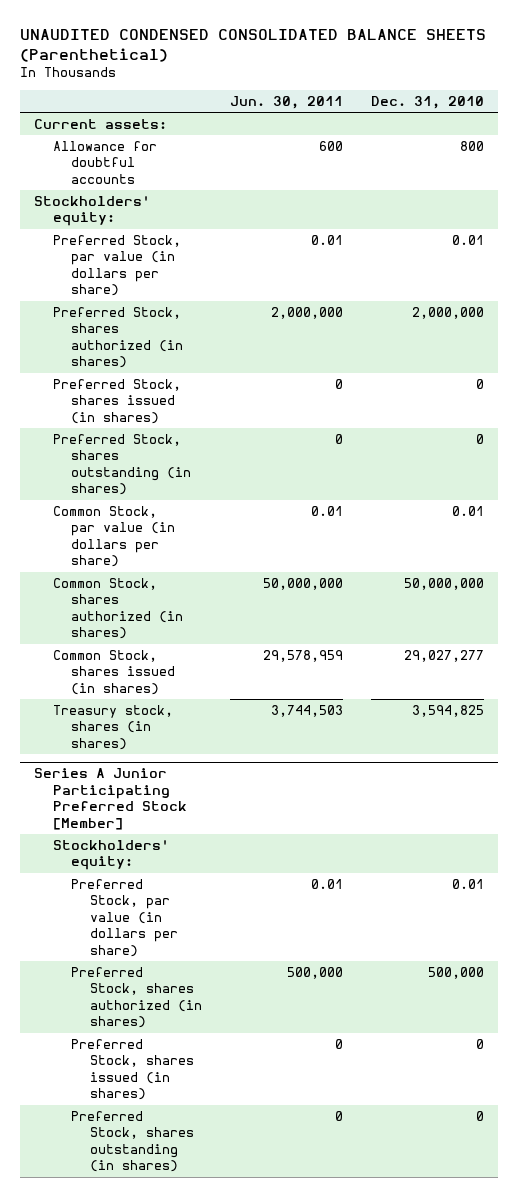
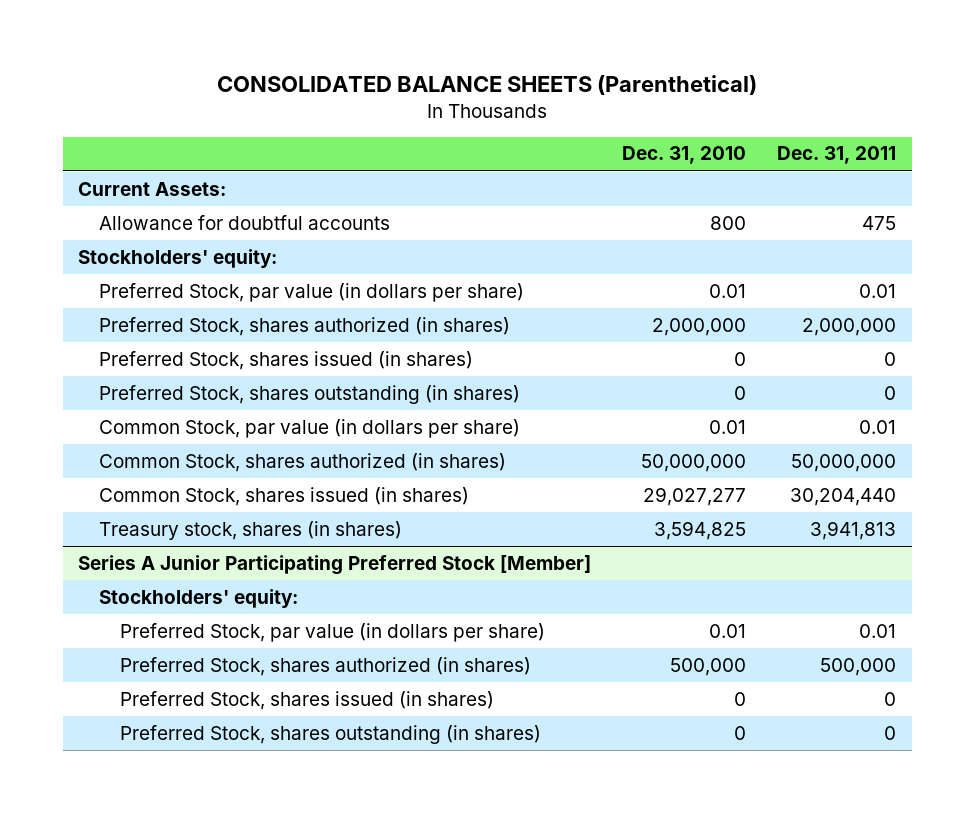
[20,28,487,62] UNAUDITED CONDENSED CONSOLIDATED BALANCE SHEETS (Parenthetical) -> [217,74,758,95] CONSOLIDATED BALANCE SHEETS (Parenthetical)
[229,95,343,109] Jun. 30, 2011 -> none
none -> [777,146,897,165] Dec. 31, 2011
[34,119,168,130] Current assets: -> [78,181,227,196] Current Assets:

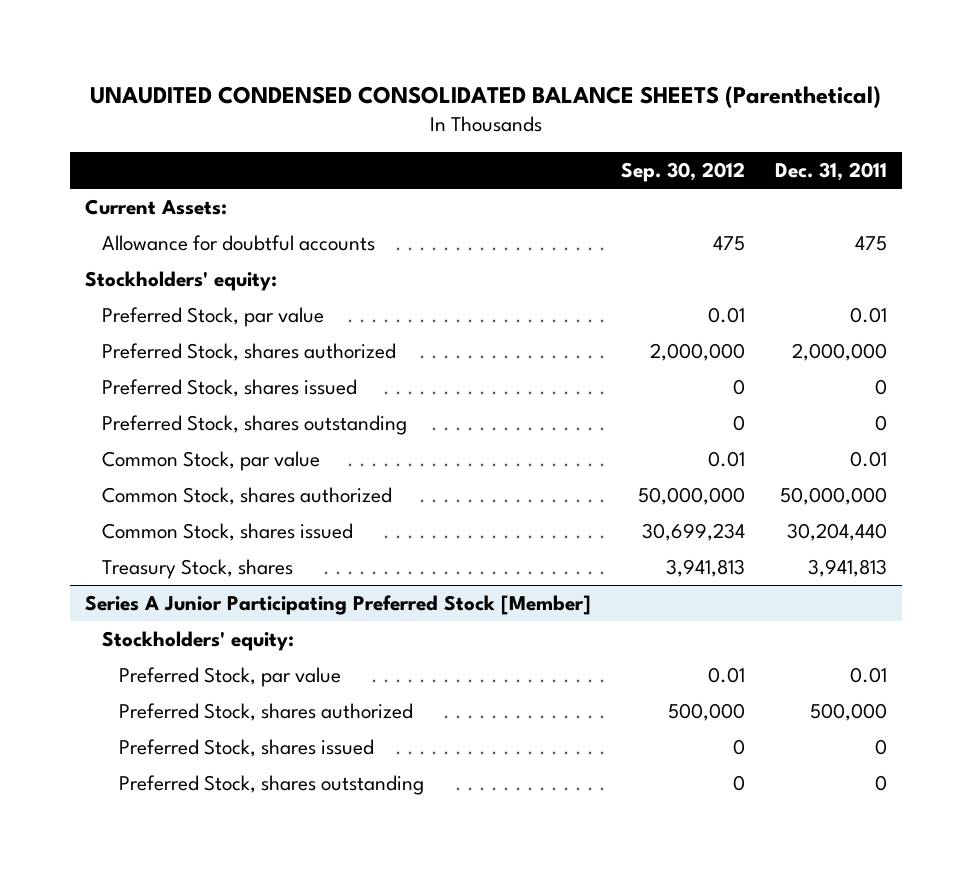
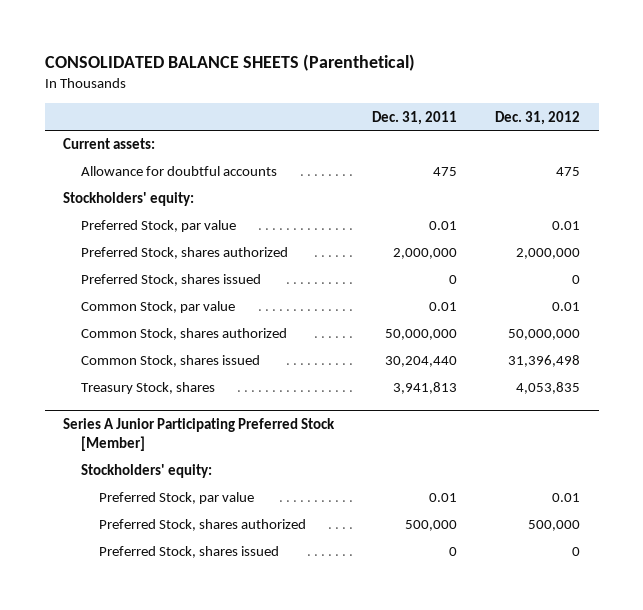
[90,86,882,109] UNAUDITED CONDENSED CONSOLIDATED BALANCE SHEETS (Parenthetical) -> [44,53,415,71] CONSOLIDATED BALANCE SHEETS (Parenthetical)
[621,162,746,183] Sep. 30, 2012 -> none
none -> [494,110,580,125] Dec. 31, 2012
[85,198,228,215] Current Assets: -> [63,138,156,150] Current assets:
[101,414,407,435] Preferred Stock, shares outstanding -> none
[118,774,424,795] Preferred Stock, shares outstanding -> none

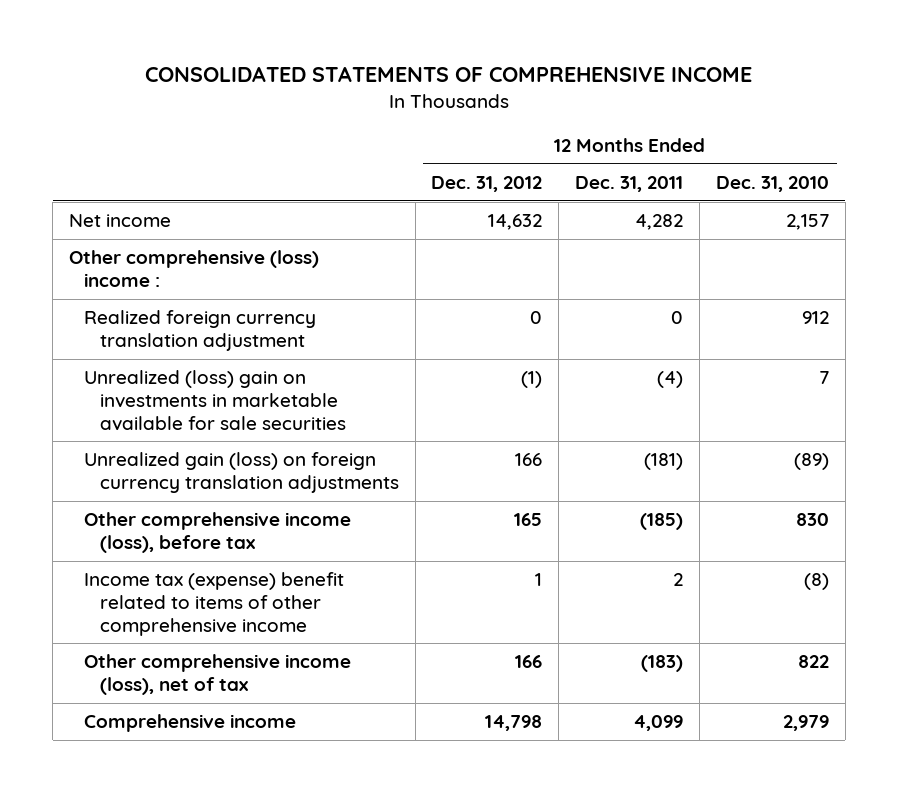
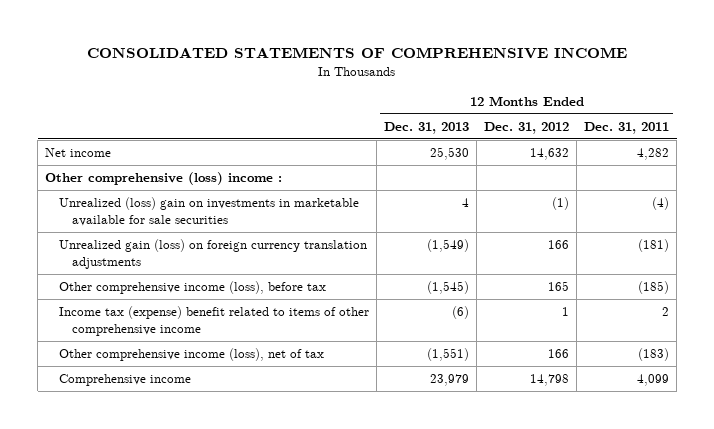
[715,176,829,193] Dec. 31, 2010 -> none
none -> [383,121,469,134] Dec. 31, 2013
[84,310,317,351] Realized foreign currency translation adjustment -> none

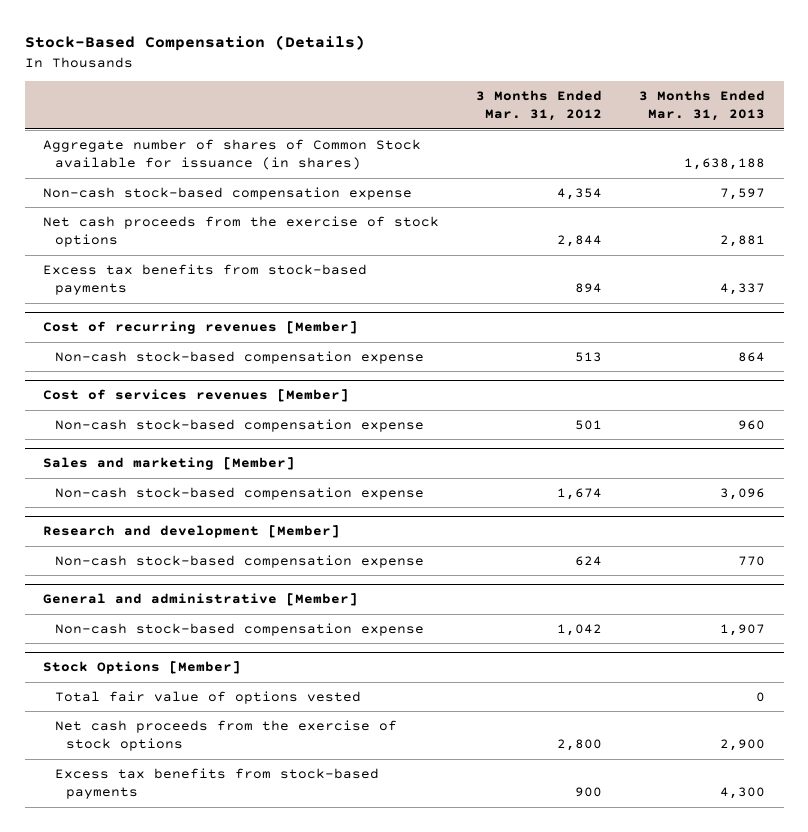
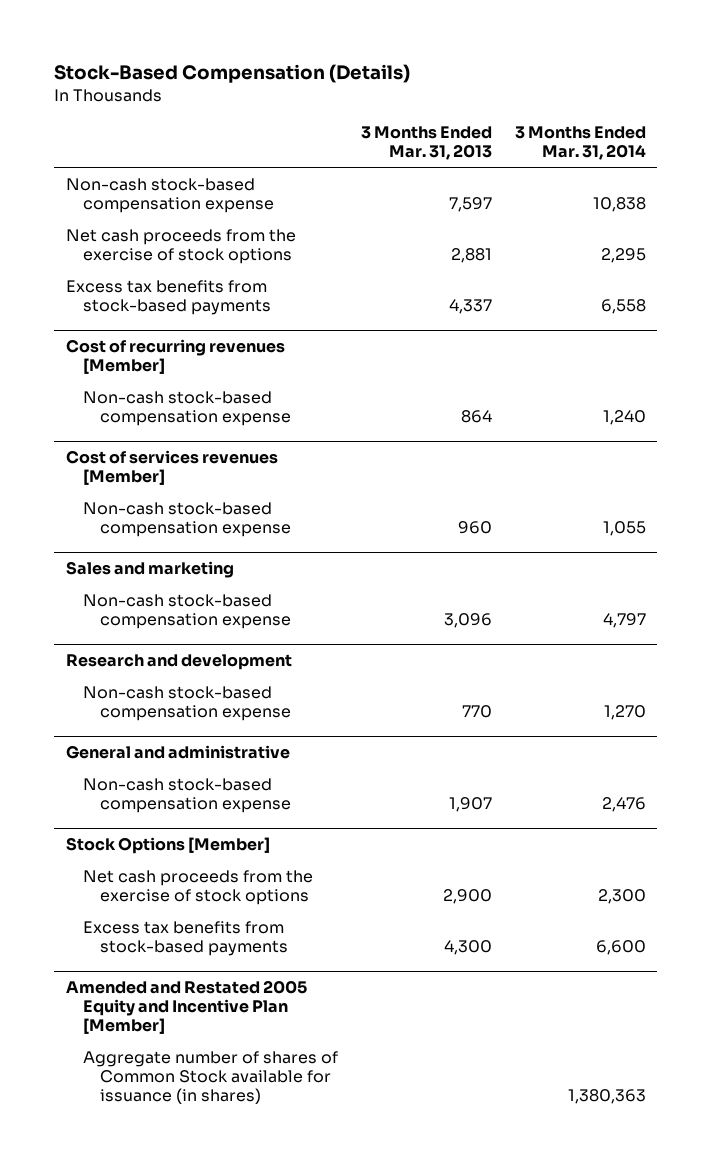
[476,90,603,122] 3 Months Ended Mar. 31, 2012 -> none
none -> [514,126,646,161] 3 Months Ended Mar. 31, 2014
[43,138,422,171] Aggregate number of shares of Common Stock available for issuance (in shares) -> none
[43,457,296,471] Sales and marketing [Member] -> [65,561,234,579] Sales and marketing
[43,525,341,539] Research and development [Member] -> [65,654,292,671] Research and development
[43,593,359,607] General and administrative [Member] -> [65,745,290,760] General and administrative
[54,690,361,704] Total fair value of options vested -> none
none -> [65,980,307,1035] Amended and Restated 2005 Equity and Incentive Plan [Member]
none -> [82,1050,338,1104] Aggregate number of shares of Common Stock available for issuance (in shares)

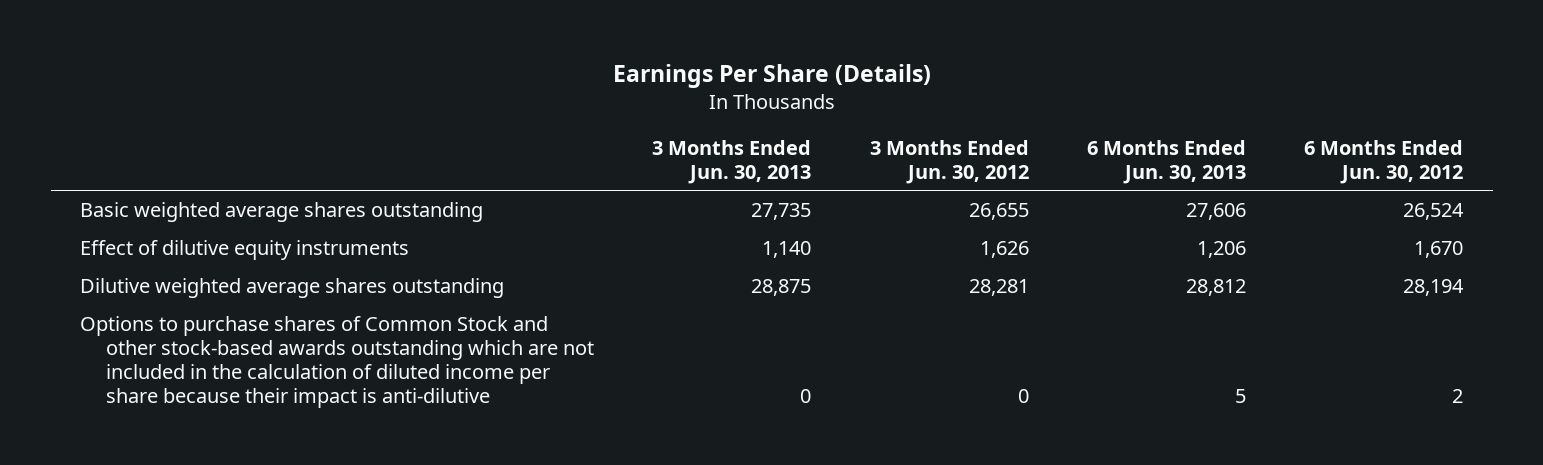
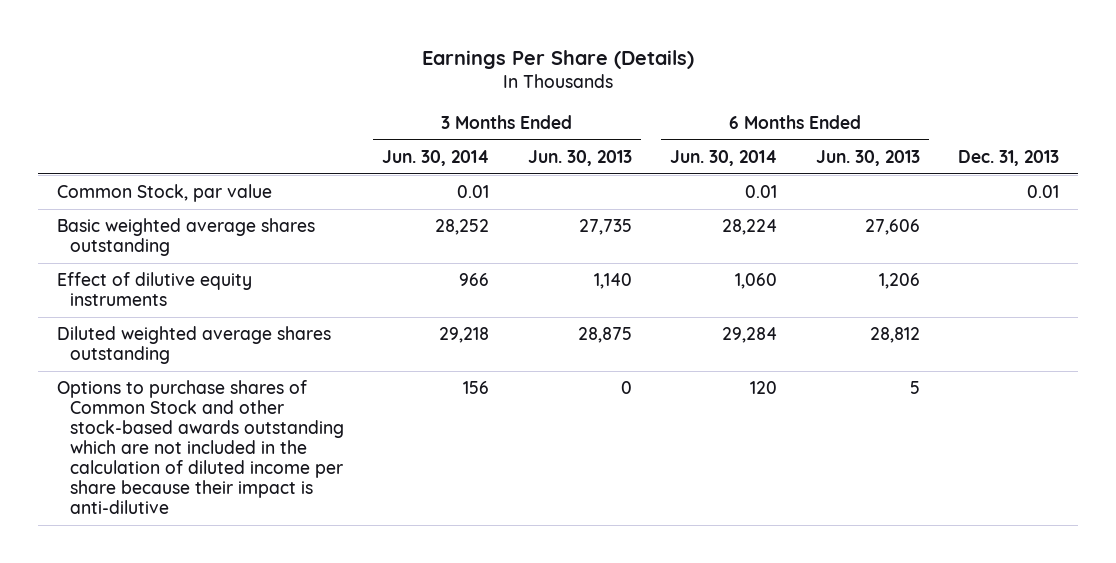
[869,139,1029,184] 3 Months Ended Jun. 30, 2012 -> none
[1304,139,1464,184] 6 Months Ended Jun. 30, 2012 -> none
none -> [382,149,490,166] Jun. 30, 2014
none -> [670,149,778,166] Jun. 30, 2014
none -> [958,149,1060,166] Dec. 31, 2013
none -> [57,184,273,203] Common Stock, par value
[79,278,504,299] Dilutive weighted average shares outstanding -> [57,326,332,365] Diluted weighted average shares outstanding

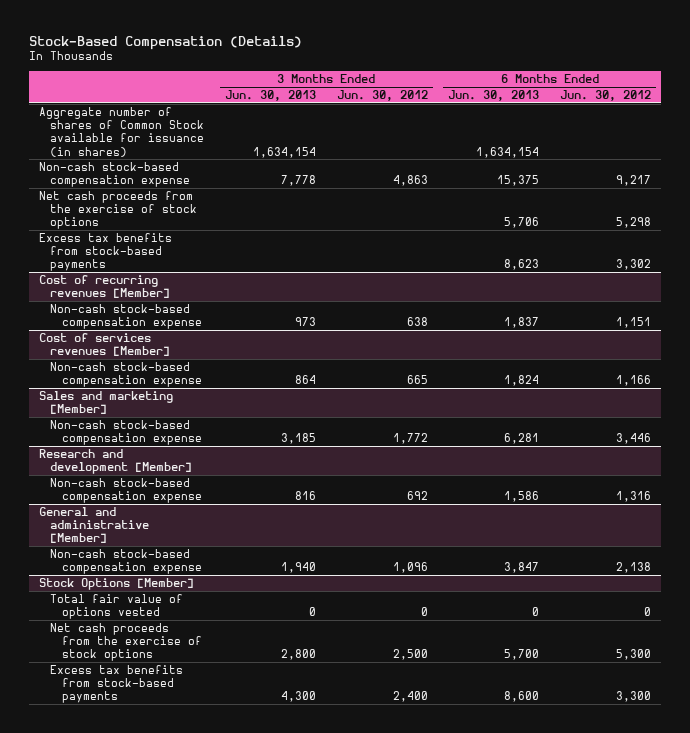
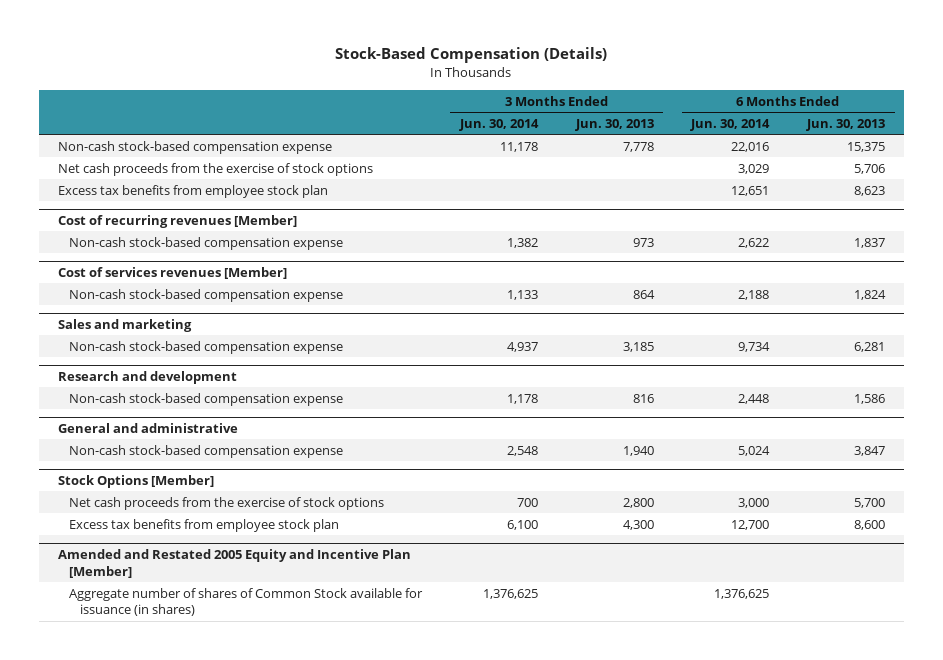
[336,90,428,102] Jun. 30, 2012 -> none
[559,90,651,102] Jun. 30, 2012 -> none
none -> [458,118,539,131] Jun. 30, 2014
none -> [690,118,771,131] Jun. 30, 2014
[38,107,205,157] Aggregate number of shares of Common Stock available for issuance (in shares) -> none
[38,233,172,272] Excess tax benefits from stock-based payments -> [57,184,328,198] Excess tax benefits from employee stock plan
[38,391,173,415] Sales and marketing [Member] -> [57,318,192,332] Sales and marketing
[38,449,193,475] Research and development [Member] -> [57,370,237,384] Research and development
[38,507,150,544] General and administrative [Member] -> [57,422,238,433] General and administrative
[50,594,184,620] Total fair value of options vested -> none
[50,665,184,704] Excess tax benefits from stock-based payments -> [68,518,339,532] Excess tax benefits from employee stock plan
none -> [57,548,411,578] Amended and Restated 2005 Equity and Incentive Plan [Member]
none -> [68,587,423,617] Aggregate number of shares of Common Stock available for issuance (in shares)

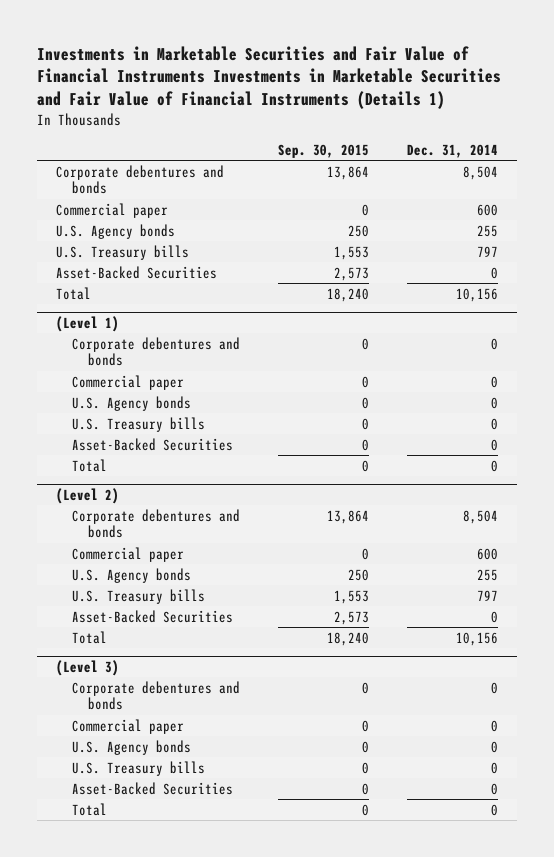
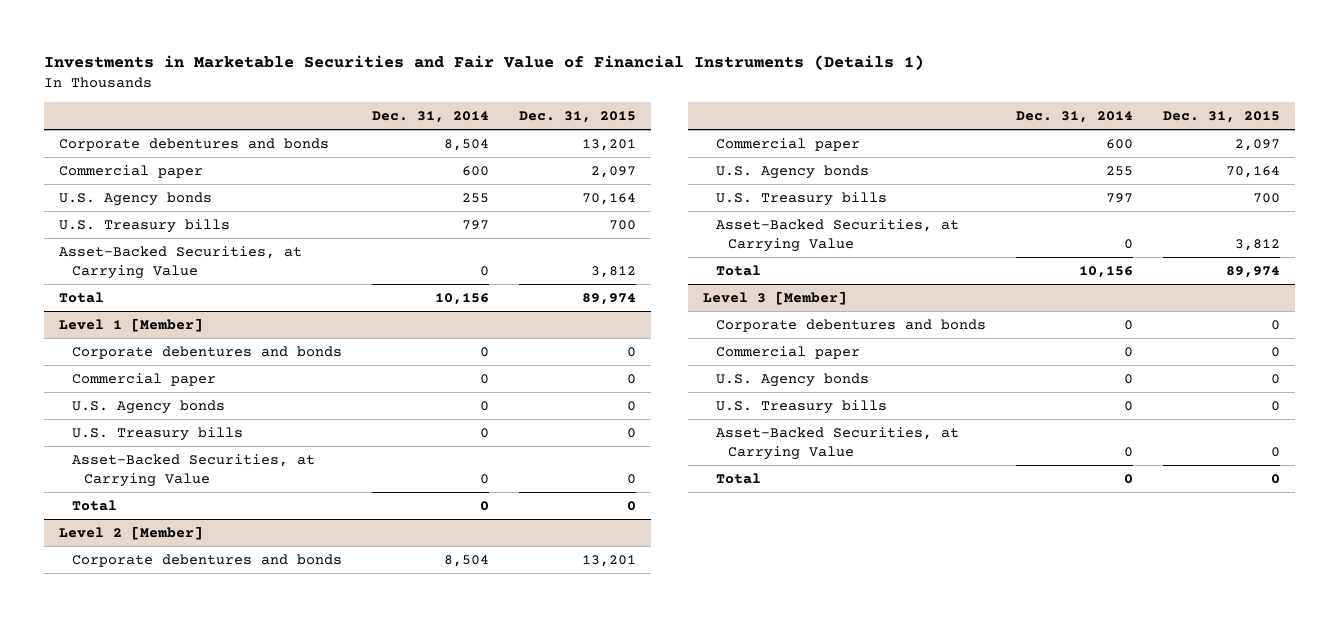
[36,45,501,110] Investments in Marketable Securities and Fair Value of Financial Instruments Investments in Marketable Securities and Fair Value of Financial Instruments (Details 1) -> [44,55,925,71] Investments in Marketable Securities and Fair Value of Financial Instruments (Details 1)
[277,143,369,158] Sep. 30, 2015 -> none
none -> [519,110,637,123] Dec. 31, 2015
[55,265,217,279] Asset-Backed Securities -> [59,245,303,279] Asset-Backed Securities, at Carrying Value
[55,316,119,333] (Level 1) -> [59,317,204,332] Level 1 [Member]
[72,437,234,451] Asset-Backed Securities -> [71,453,315,487] Asset-Backed Securities, at Carrying Value
[55,488,119,505] (Level 2) -> [59,525,204,540] Level 2 [Member]
[72,609,234,623] Asset-Backed Securities -> [715,218,959,252] Asset-Backed Securities, at Carrying Value
[55,660,119,677] (Level 3) -> [703,290,848,305] Level 3 [Member]
[72,781,234,795] Asset-Backed Securities -> [715,426,959,460] Asset-Backed Securities, at Carrying Value

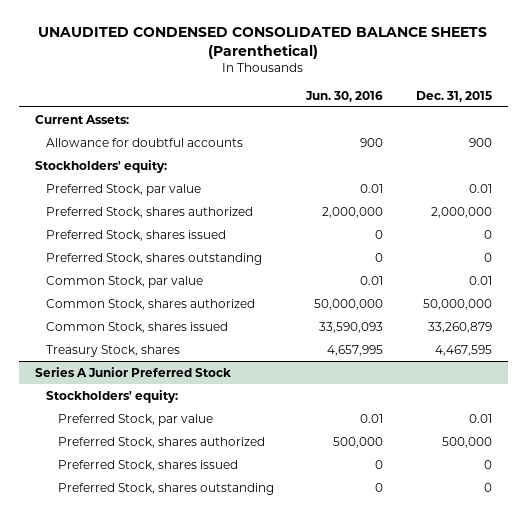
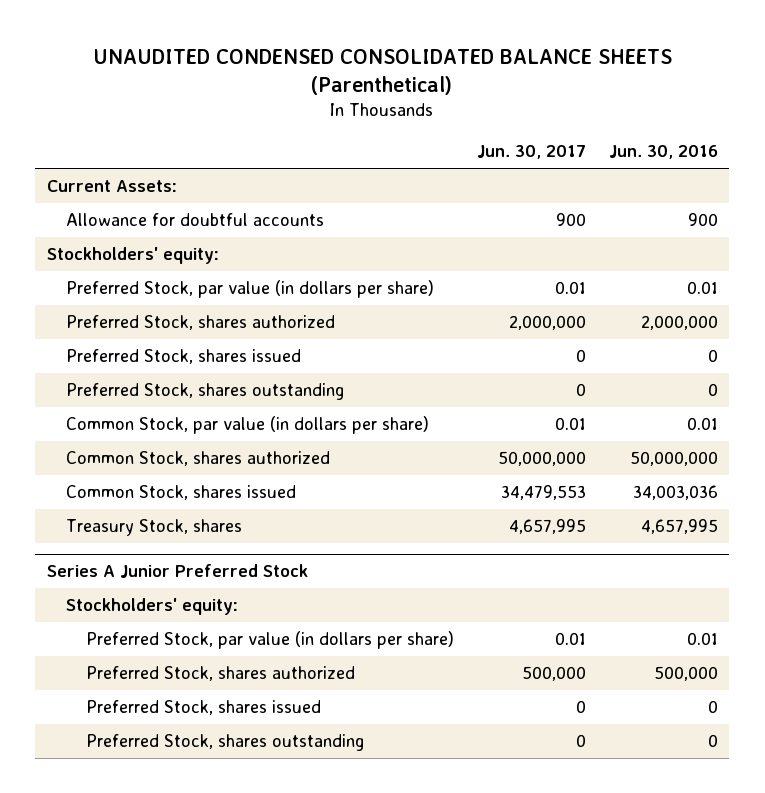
[415,90,492,102] Dec. 31, 2015 -> none
none -> [477,145,587,160] Jun. 30, 2017
[46,183,202,196] Preferred Stock, par value -> [66,280,435,299] Preferred Stock, par value (in dollars per share)
[46,275,204,288] Common Stock, par value -> [66,416,430,435] Common Stock, par value (in dollars per share)
[319,321,384,333] 33,590,093 -> [632,485,718,501] 34,003,036
[57,413,213,426] Preferred Stock, par value -> [86,631,455,650] Preferred Stock, par value (in dollars per share)

